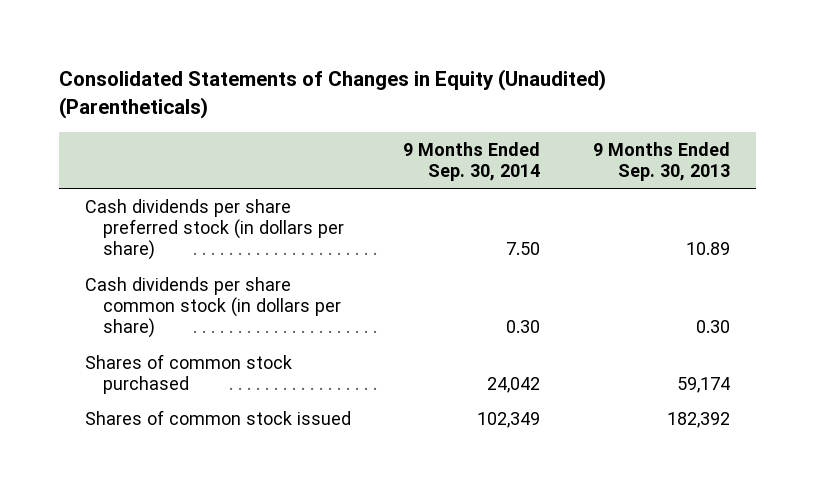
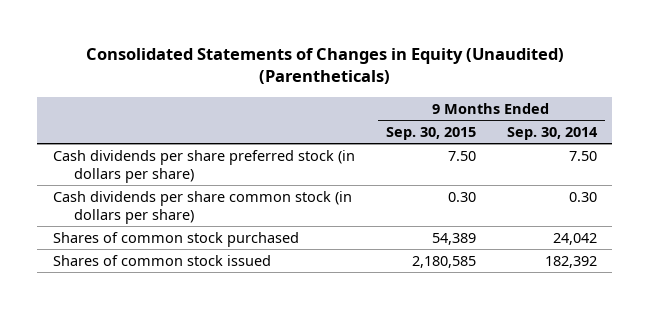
[592,141,730,181] 9 Months Ended Sep. 30, 2013 -> none
none -> [385,126,476,140] Sep. 30, 2015
[477,411,541,428] 102,349 -> [544,255,597,268] 182,392

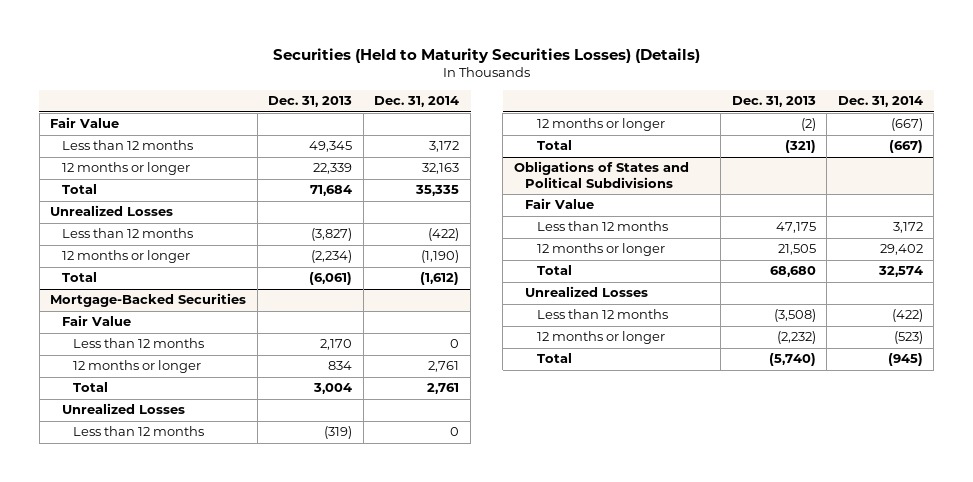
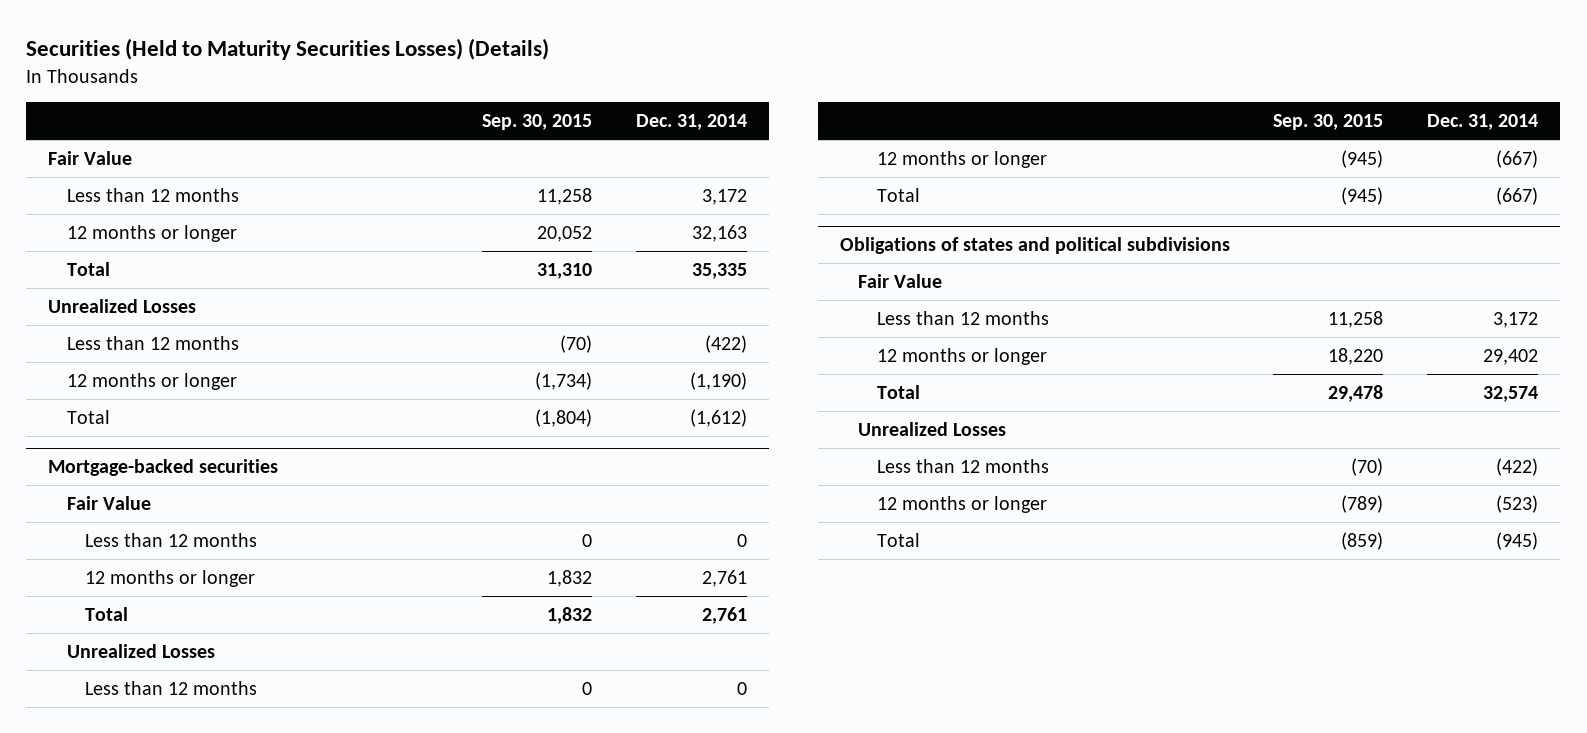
[268,96,353,108] Dec. 31, 2013 -> none
none -> [482,113,593,130] Sep. 30, 2015
[50,293,247,308] Mortgage-Backed Securities -> [48,458,279,476] Mortgage-backed securities
[513,161,689,188] Obligations of States and Political Subdivisions -> [839,236,1230,254] Obligations of states and political subdivisions

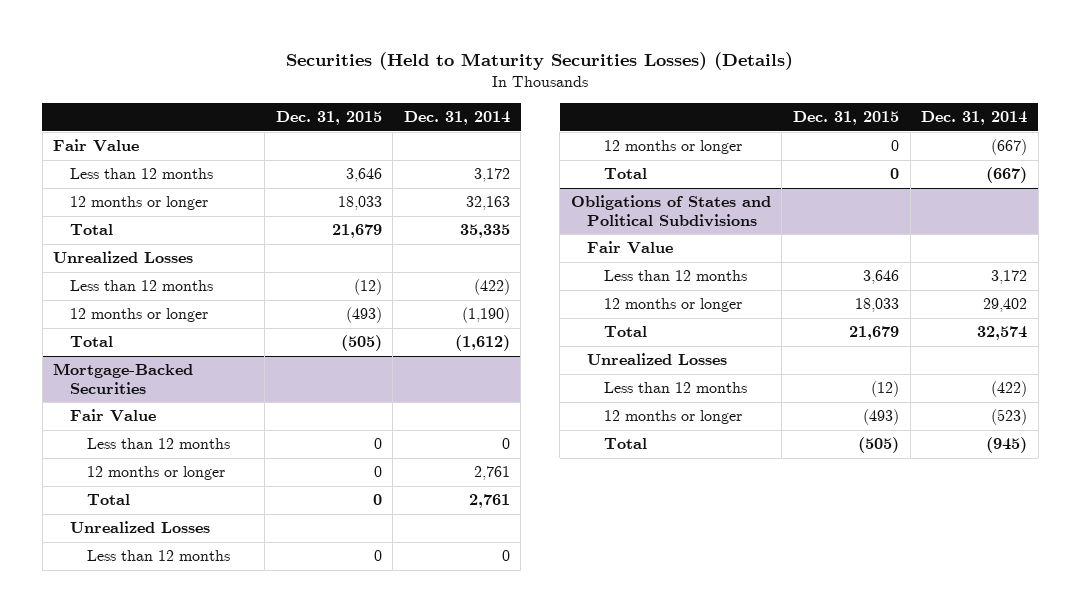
[482,113,593,130] Sep. 30, 2015 -> none
none -> [275,111,382,126] Dec. 31, 2015
[48,458,279,476] Mortgage-backed securities -> [53,363,194,394] Mortgage-Backed Securities
[839,236,1230,254] Obligations of states and political subdivisions -> [570,195,771,227] Obligations of States and Political Subdivisions

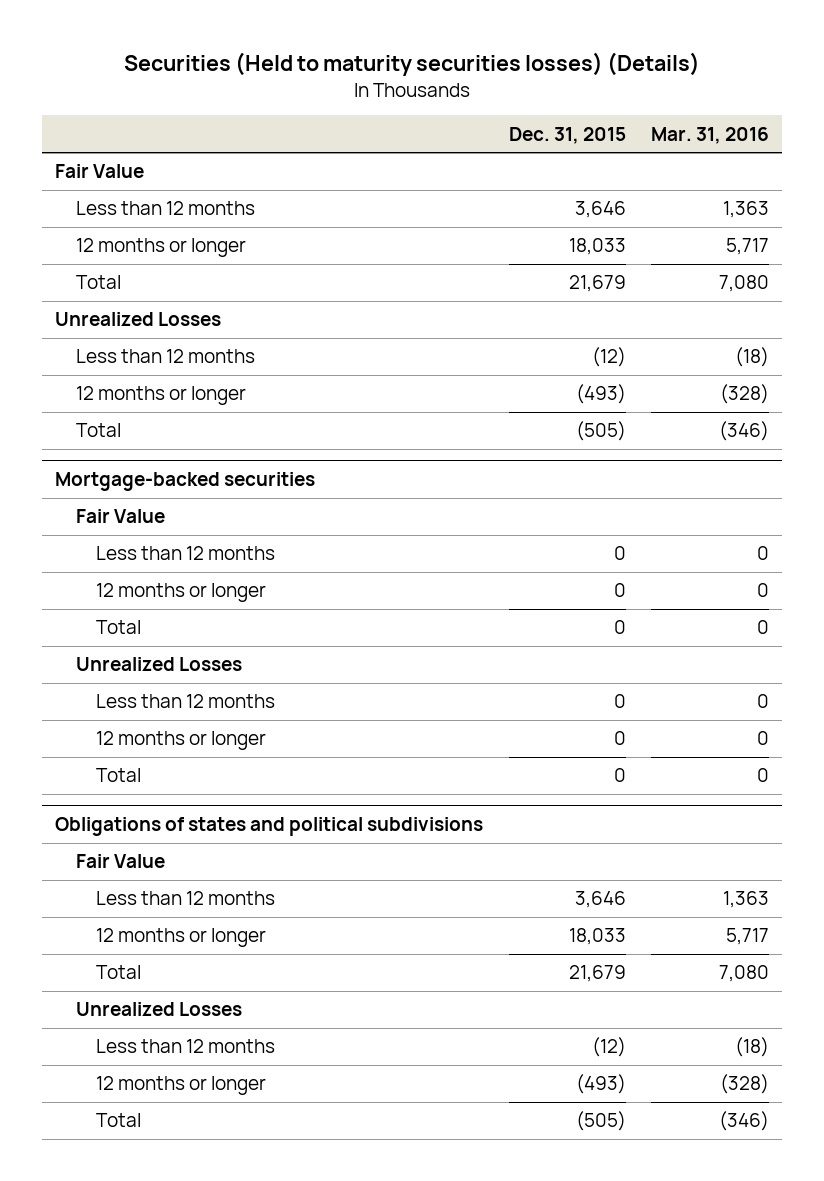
[286,52,794,71] Securities (Held to Maturity Securities Losses) (Details) -> [124,52,701,77] Securities (Held to maturity securities losses) (Details)
[403,111,510,126] Dec. 31, 2014 -> none
none -> [651,126,770,144] Mar. 31, 2016
[53,363,194,394] Mortgage-Backed Securities -> [55,472,316,492] Mortgage-backed securities
[570,195,771,227] Obligations of States and Political Subdivisions -> [55,817,484,837] Obligations of states and political subdivisions

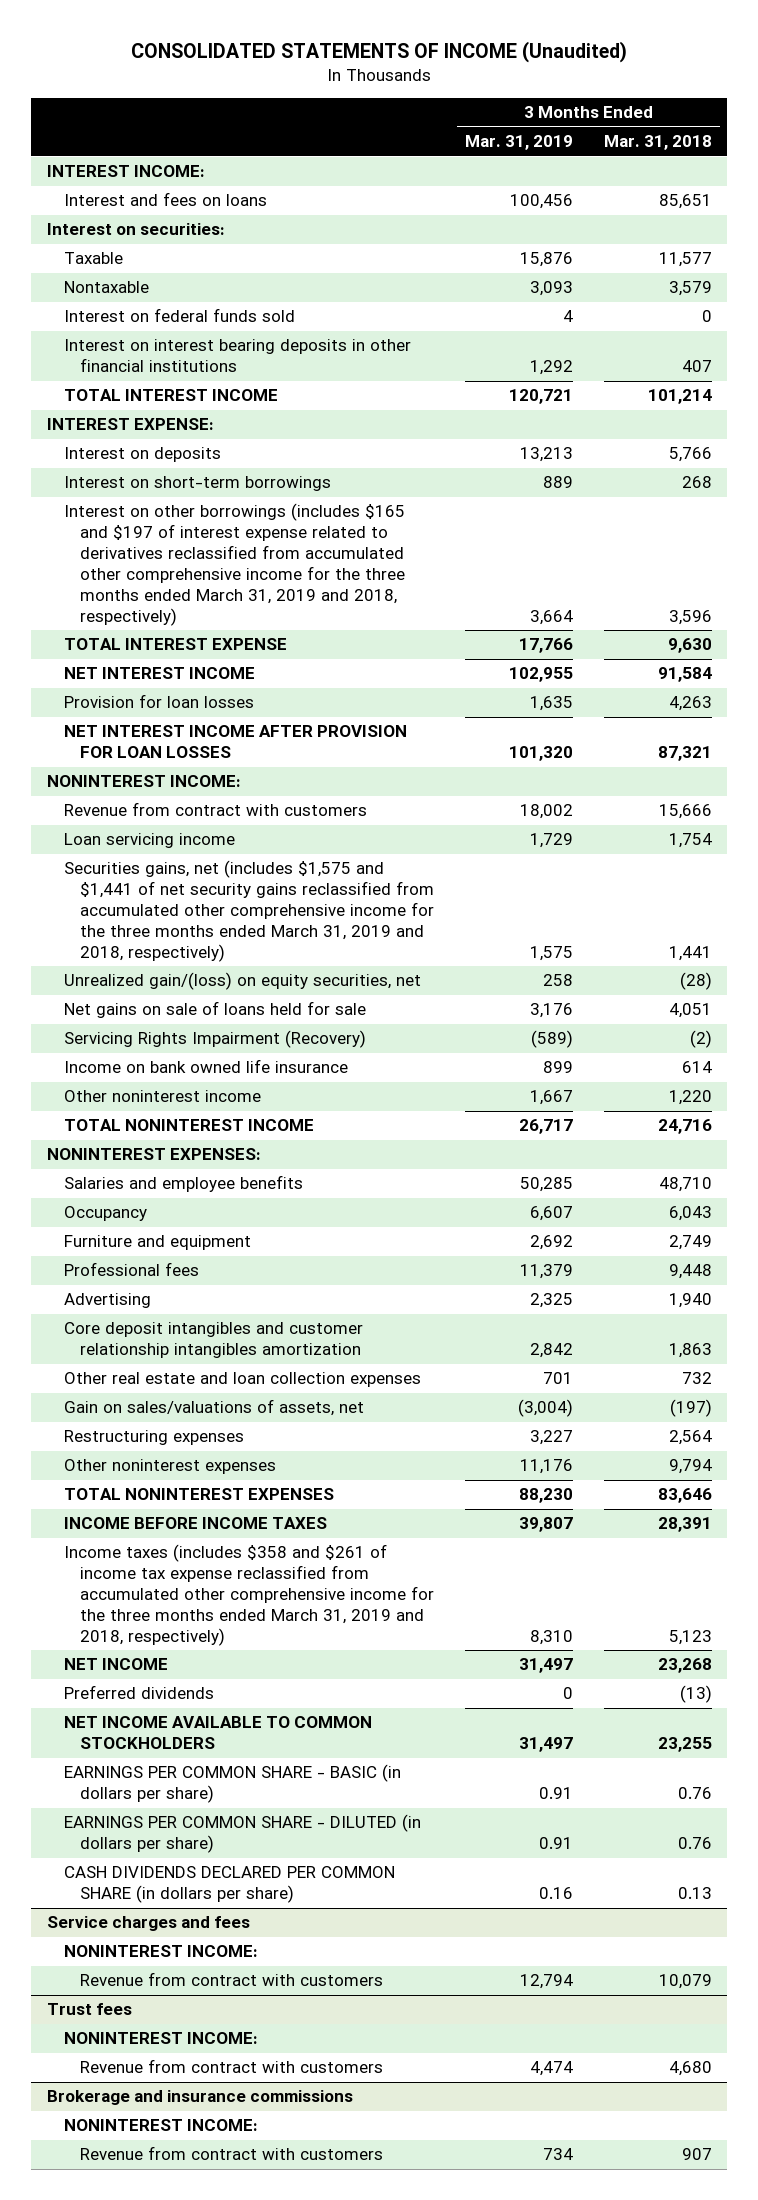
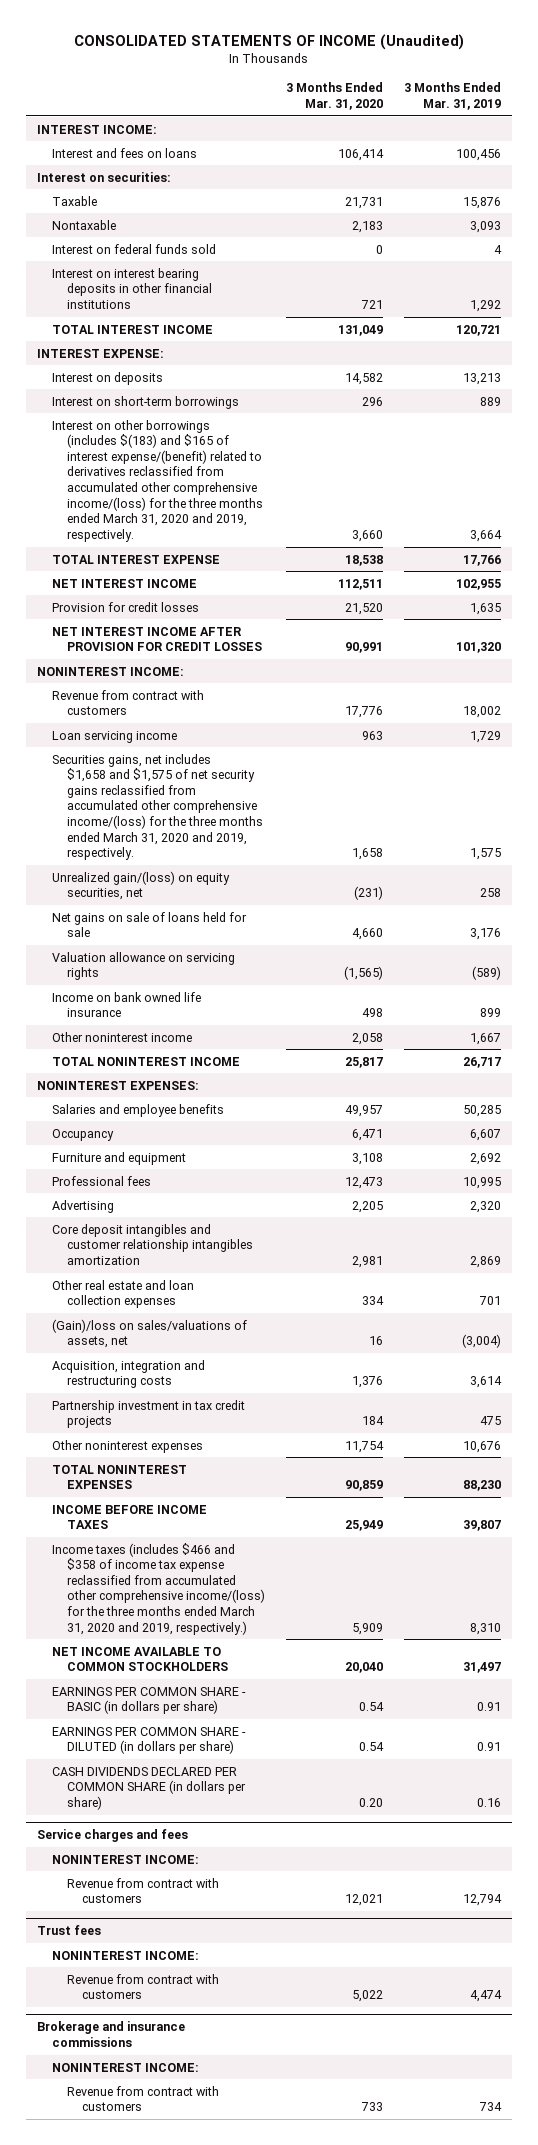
[603,135,712,151] Mar. 31, 2018 -> none
none -> [286,82,384,111] 3 Months Ended Mar. 31, 2020
[63,503,406,626] Interest on other borrowings (includes $165 and $197 of interest expense related to derivatives reclassified from accumulated other comprehensive income for the three months ended March 31, 2019 and 2018, respectively) -> [51,419,263,542] Interest on other borrowings (includes $(183) and $165 of interest expense/(benefit) related to derivatives reclassified from accumulated other comprehensive income/(loss) for the three months ended March 31, 2020 and 2019, respectively.
[63,694,254,709] Provision for loan losses -> [51,601,199,612] Provision for credit losses
[63,725,407,759] NET INTEREST INCOME AFTER PROVISION FOR LOAN LOSSES -> [51,626,262,652] NET INTEREST INCOME AFTER PROVISION FOR CREDIT LOSSES
[63,860,435,962] Securities gains, net (includes $1,575 and $1,441 of net security gains reclassified from accumulated other comprehensive income for the three months ended March 31, 2019 and 2018, respectively) -> [51,753,263,861] Securities gains, net includes $1,658 and $1,575 of net security gains reclassified from accumulated other comprehensive income/(loss) for the three months ended March 31, 2020 and 2019, respectively.
[63,1030,366,1049] Servicing Rights Impairment (Recovery) -> [51,951,235,981] Valuation allowance on servicing rights
[520,1264,574,1280] 11,379 -> [463,1176,502,1189] 10,995
[530,1293,574,1309] 2,325 -> [470,1200,502,1213] 2,320
[530,1343,574,1359] 2,842 -> [470,1255,502,1268] 2,869
[63,1430,244,1446] Restructuring expenses -> none
[63,1399,364,1417] Gain on sales/valuations of assets, net -> [51,1318,247,1349] (Gain)/loss on sales/valuations of assets, net
none -> [51,1359,205,1389] Acquisition, integration and restructuring costs
none -> [51,1399,245,1429] Partnership investment in tax credit projects
[520,1459,574,1475] 11,176 -> [463,1440,502,1453] 10,676
[63,1658,168,1671] NET INCOME -> none
[63,1685,214,1700] Preferred dividends -> none
[63,1544,435,1646] Income taxes (includes $358 and $261 of income tax expense reclassified from accumulated other comprehensive income for the three months ended March 31, 2019 and 2018, respectively) -> [51,1542,265,1635] Income taxes (includes $466 and $358 of income tax expense reclassified from accumulated other comprehensive income/(loss) for the three months ended March 31, 2020 and 2019, respectively.)

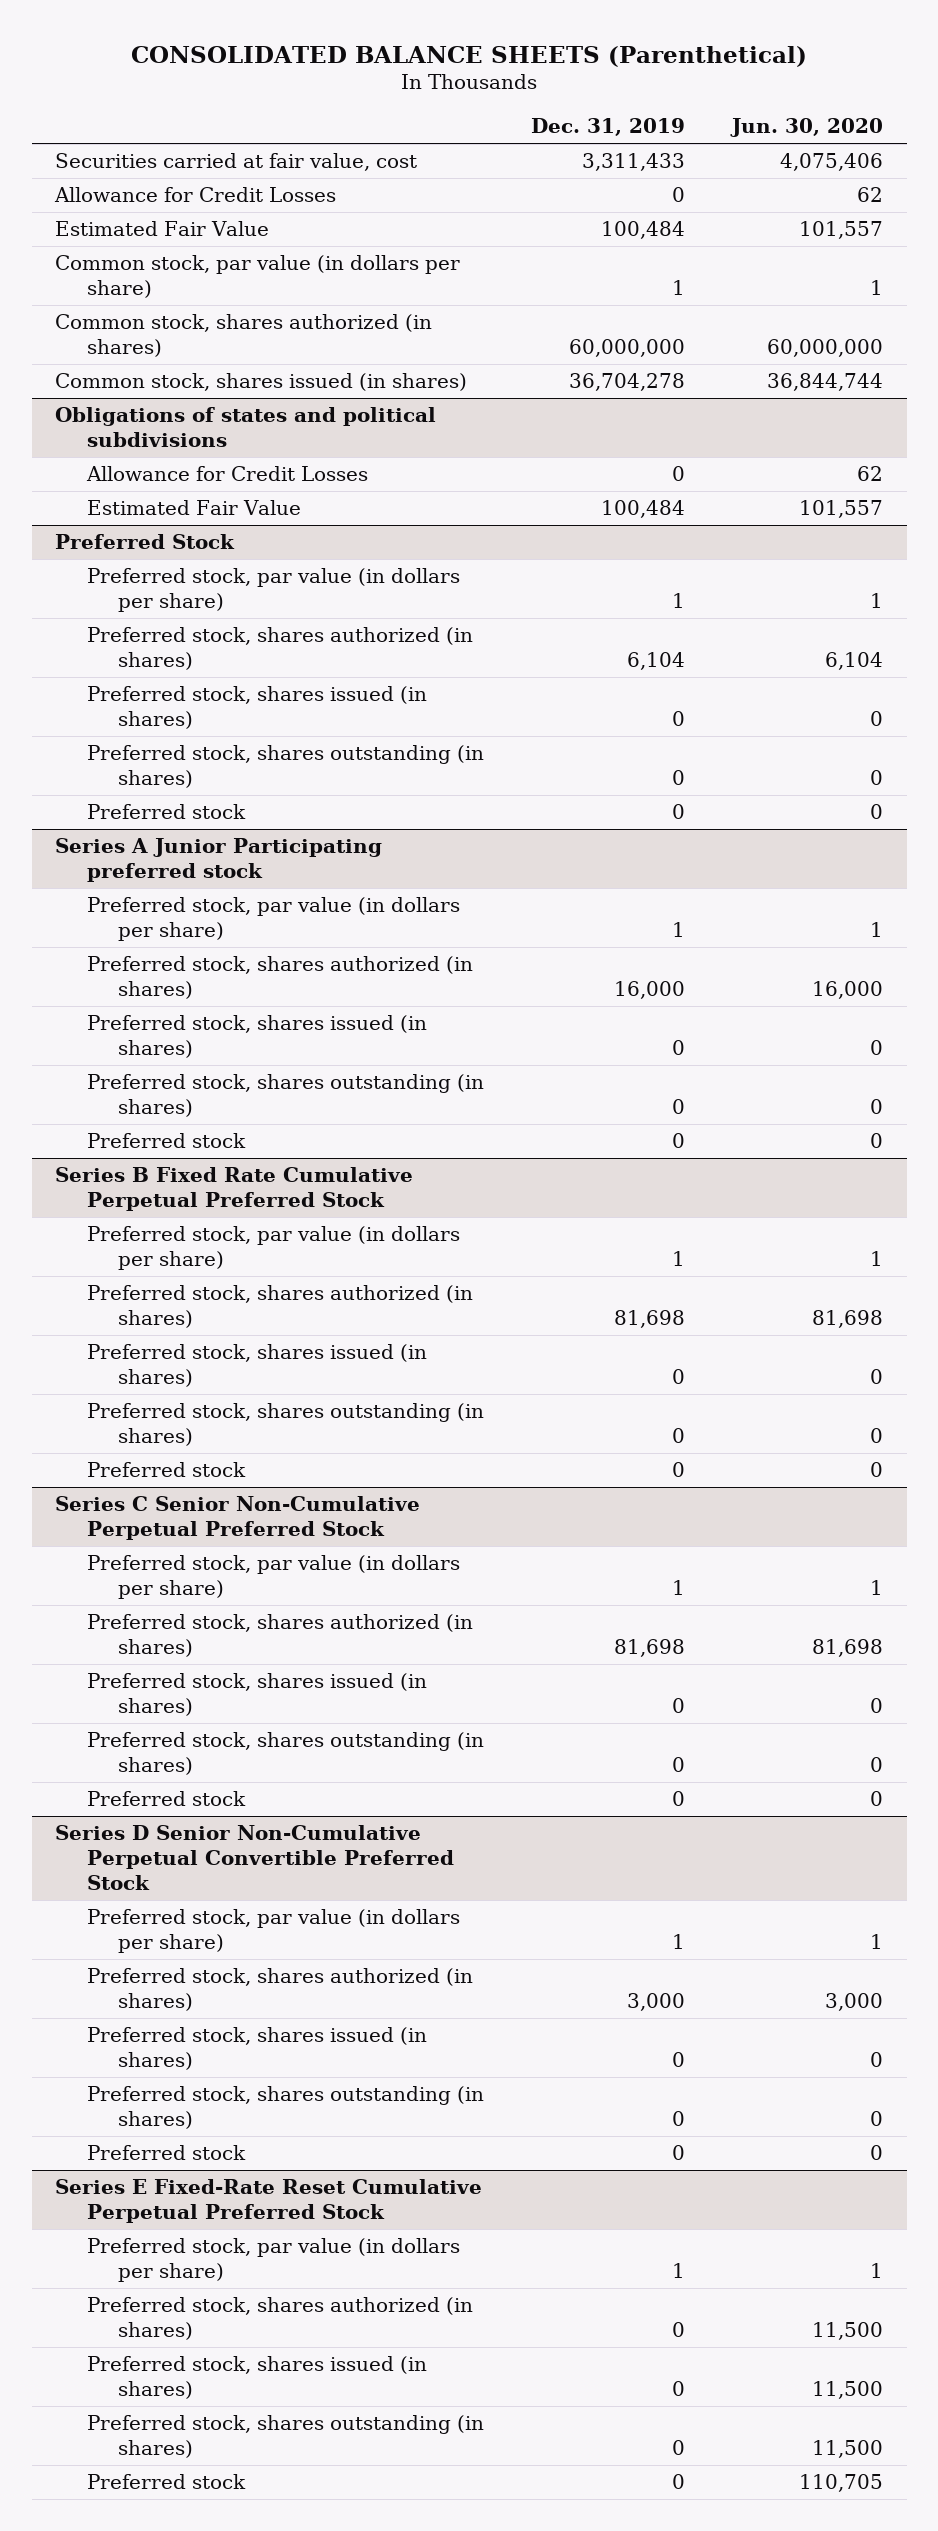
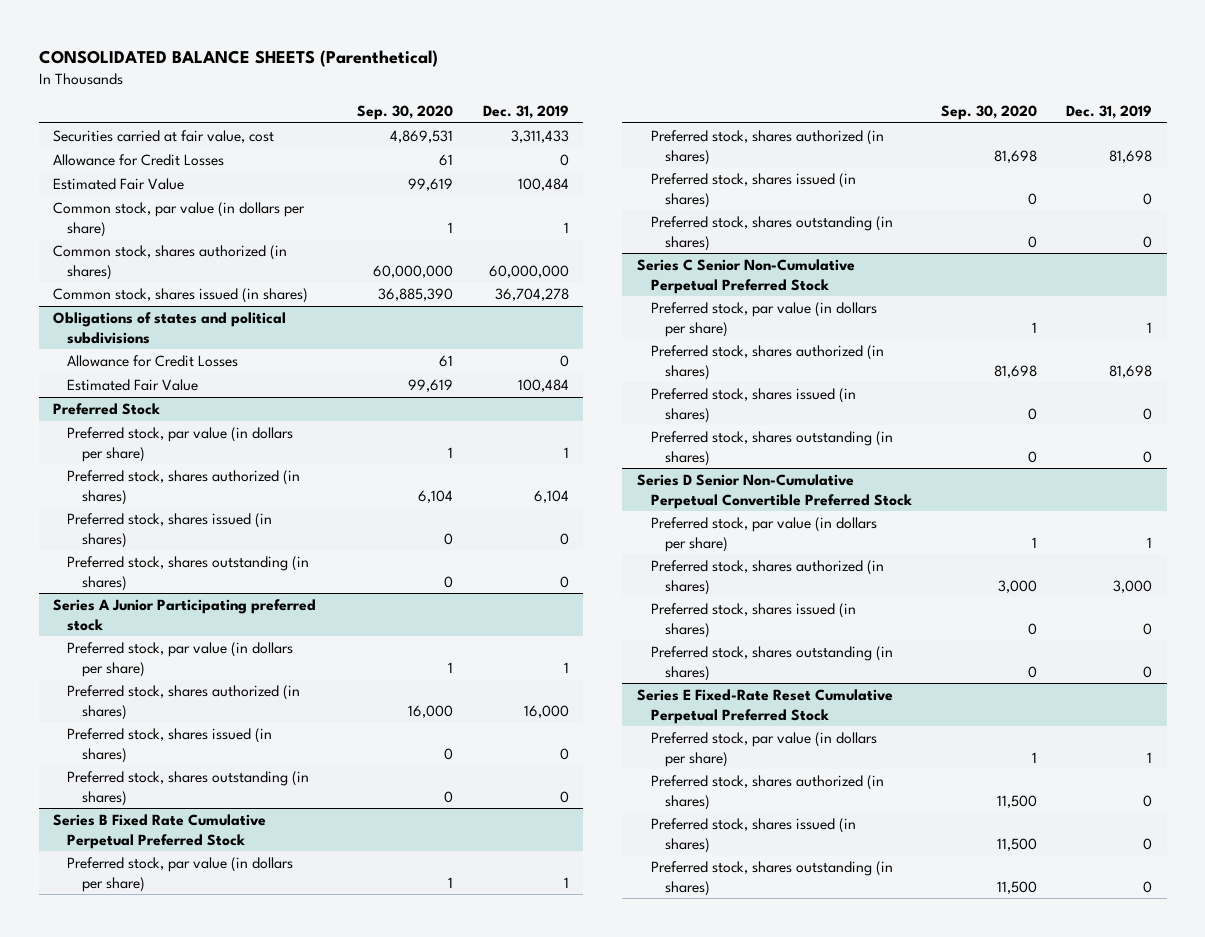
[729,118,883,138] Jun. 30, 2020 -> none
none -> [357,105,454,121] Sep. 30, 2020
[86,804,246,820] Preferred stock -> none
[86,1133,246,1149] Preferred stock -> none
[86,1462,246,1478] Preferred stock -> none
[86,1791,246,1807] Preferred stock -> none
[86,2145,246,2161] Preferred stock -> none
[86,2474,246,2490] Preferred stock -> none

